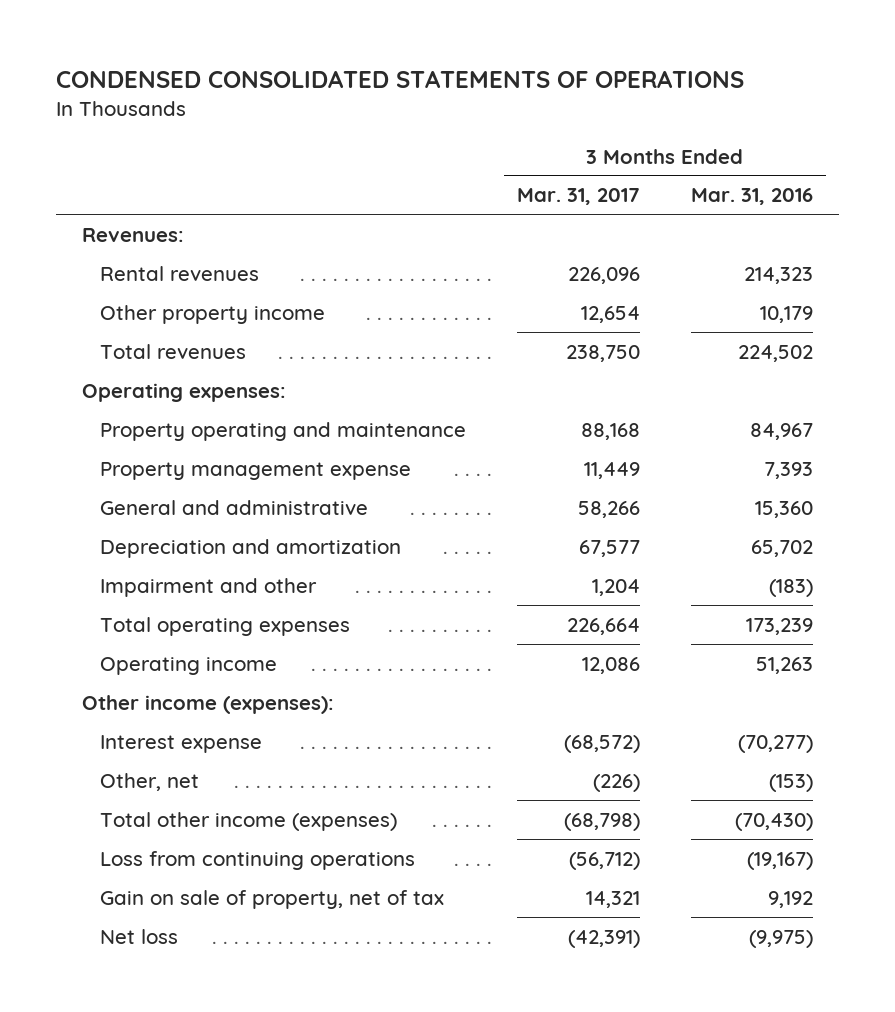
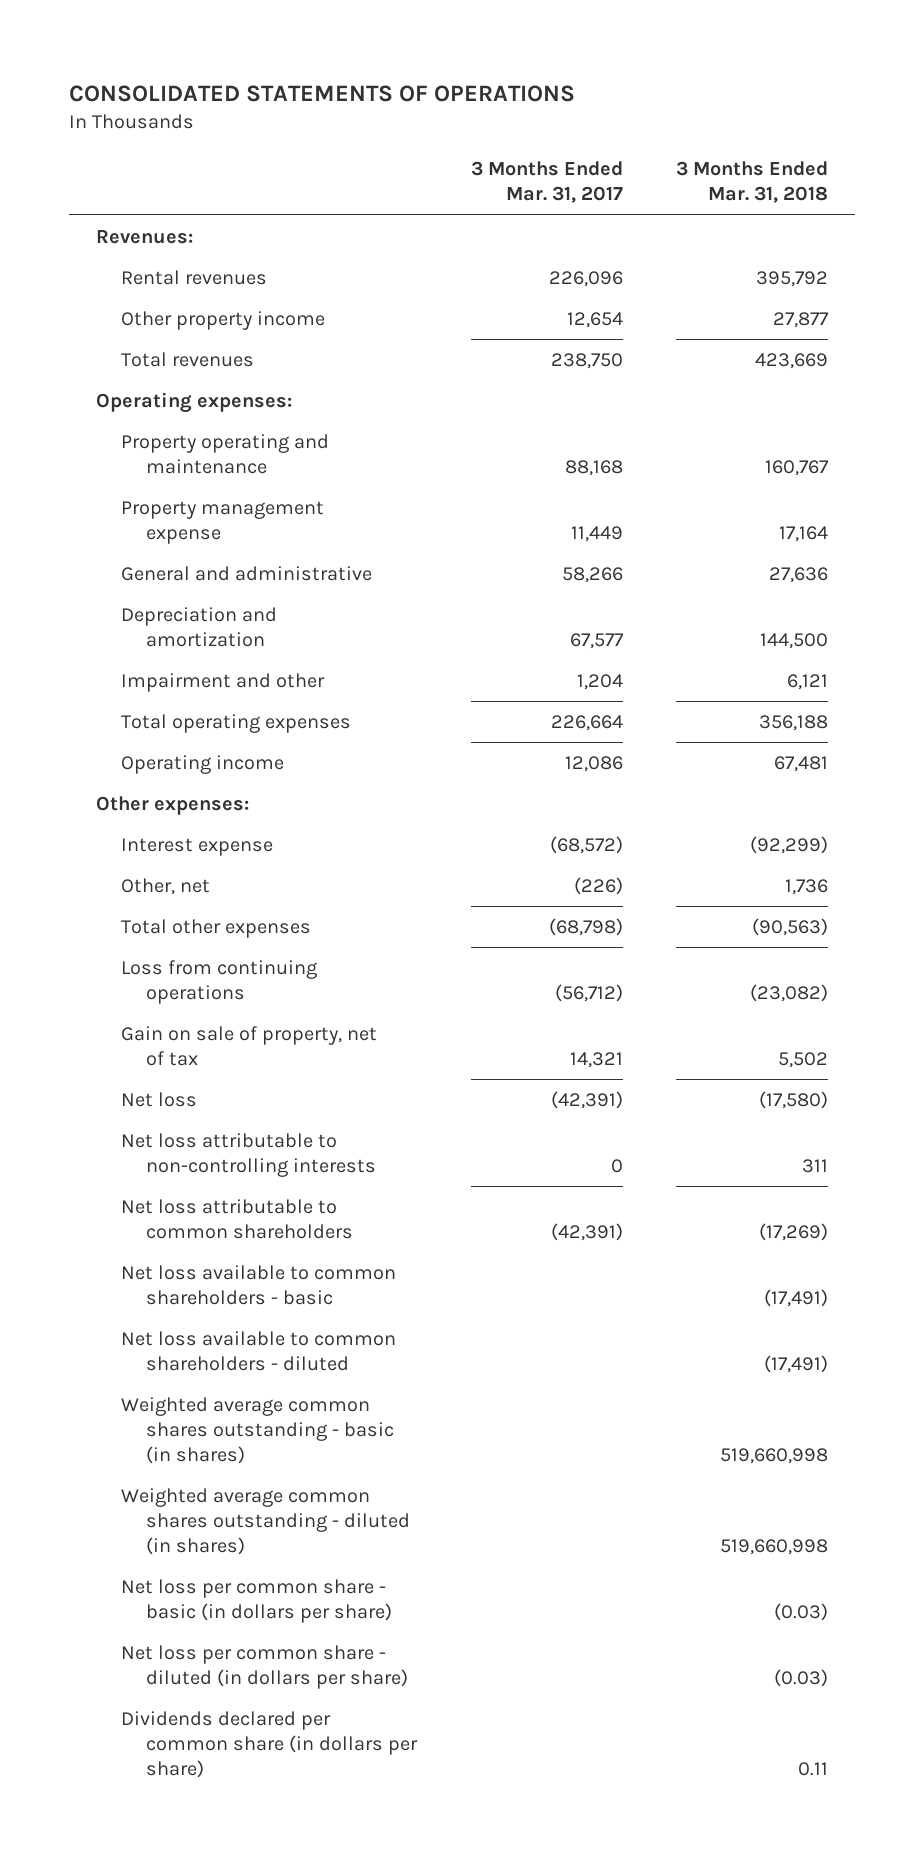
[56,70,745,89] CONDENSED CONSOLIDATED STATEMENTS OF OPERATIONS -> [69,84,576,102] CONSOLIDATED STATEMENTS OF OPERATIONS
[691,188,814,206] Mar. 31, 2016 -> none
none -> [675,161,828,204] 3 Months Ended Mar. 31, 2018
[81,694,334,714] Other income (expenses): -> [96,795,250,815] Other expenses:
[100,811,398,831] Total other income (expenses) -> [121,918,312,938] Total other expenses
none -> [121,1132,377,1178] Net loss attributable to non-controlling interests
none -> [121,1198,354,1240] Net loss attributable to common shareholders
none -> [121,1264,397,1306] Net loss available to common shareholders - basic
none -> [121,1330,397,1372] Net loss available to common shareholders - diluted
none -> [121,1396,395,1465] Weighted average common shares outstanding - basic (in shares)
none -> [121,1487,411,1556] Weighted average common shares outstanding - diluted (in shares)
none -> [121,1578,393,1624] Net loss per common share - basic (in dollars per share)
none -> [121,1644,409,1690] Net loss per common share - diluted (in dollars per share)
none -> [121,1710,419,1779] Dividends declared per common share (in dollars per share)

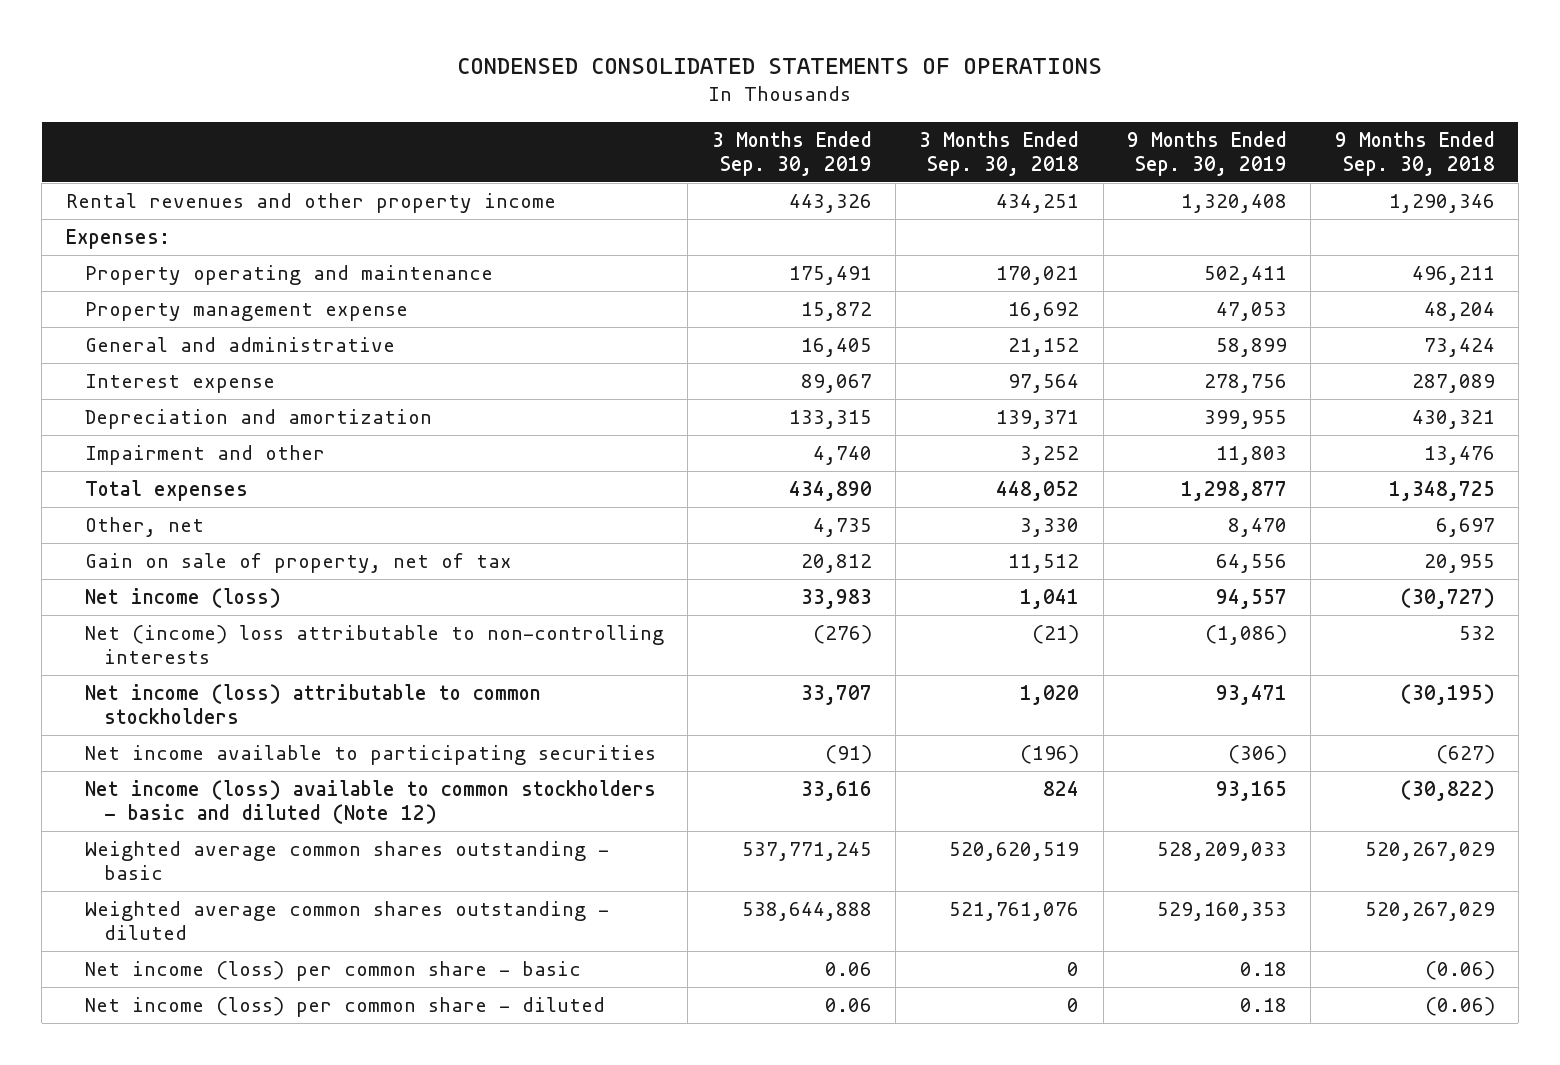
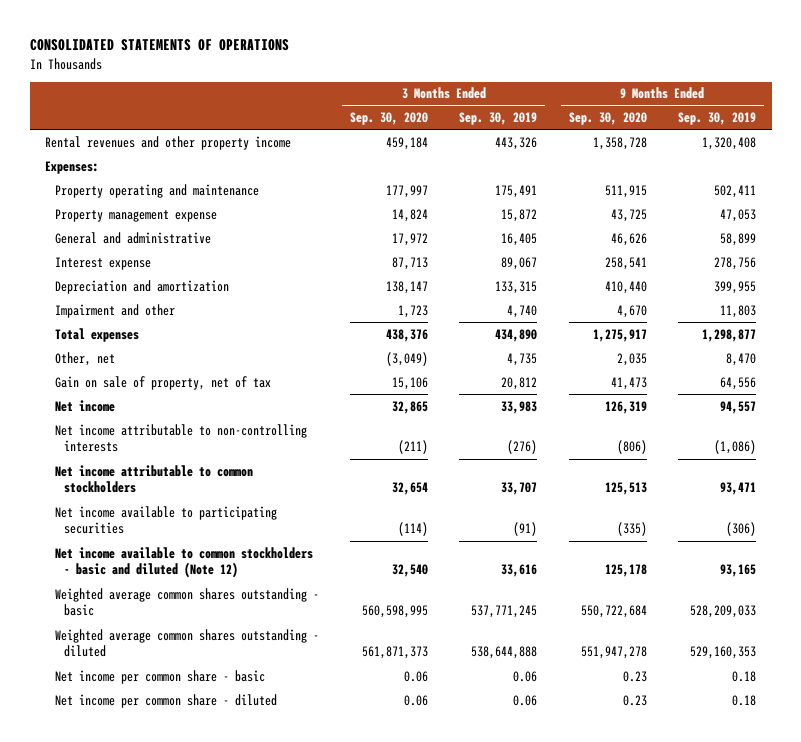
[457,57,1103,74] CONDENSED CONSOLIDATED STATEMENTS OF OPERATIONS -> [29,39,289,52] CONSOLIDATED STATEMENTS OF OPERATIONS
[919,130,1080,177] 3 Months Ended Sep. 30, 2018 -> none
[1334,130,1495,177] 9 Months Ended Sep. 30, 2018 -> none
none -> [350,112,429,126] Sep. 30, 2020
none -> [568,112,647,126] Sep. 30, 2020
[84,587,281,608] Net income (loss) -> [54,399,115,412] Net income
[84,624,664,665] Net (income) loss attributable to non-controlling interests -> [54,423,307,453] Net income attributable to non-controlling interests
[84,683,541,725] Net income (loss) attributable to common stockholders -> [54,464,253,494] Net income attributable to common stockholders
[84,779,656,825] Net income (loss) available to common stockholders - basic and diluted (Note 12) -> [54,546,313,579] Net income available to common stockholders - basic and diluted (Note 12)
[84,960,581,981] Net income (loss) per common share - basic -> [54,669,265,684] Net income per common share - basic
[84,996,605,1017] Net income (loss) per common share - diluted -> [54,693,277,708] Net income per common share - diluted

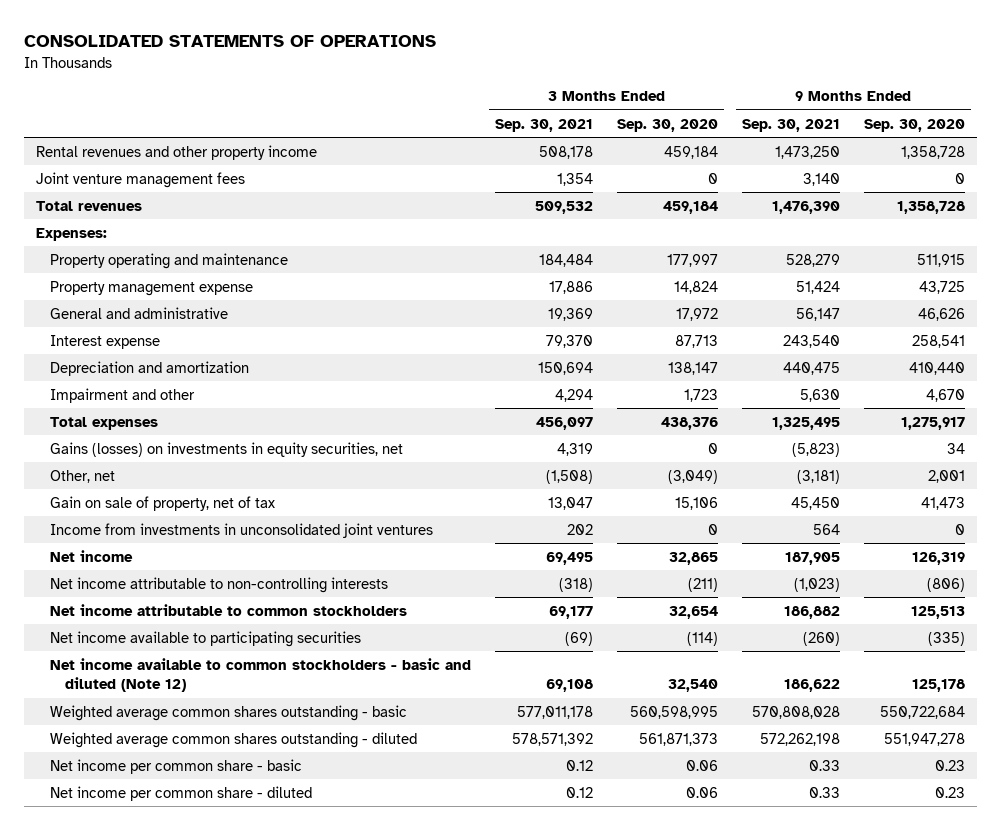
[459,112,538,126] Sep. 30, 2019 -> none
[677,112,756,126] Sep. 30, 2019 -> none
none -> [495,118,594,132] Sep. 30, 2021
none -> [741,118,840,132] Sep. 30, 2021
none -> [35,171,245,188] Joint venture management fees
none -> [35,200,142,211] Total revenues
none -> [50,441,404,457] Gains (losses) on investments in equity securities, net
[616,352,647,366] 2,035 -> [927,469,965,483] 2,001
none -> [50,522,434,538] Income from investments in unconsolidated joint ventures

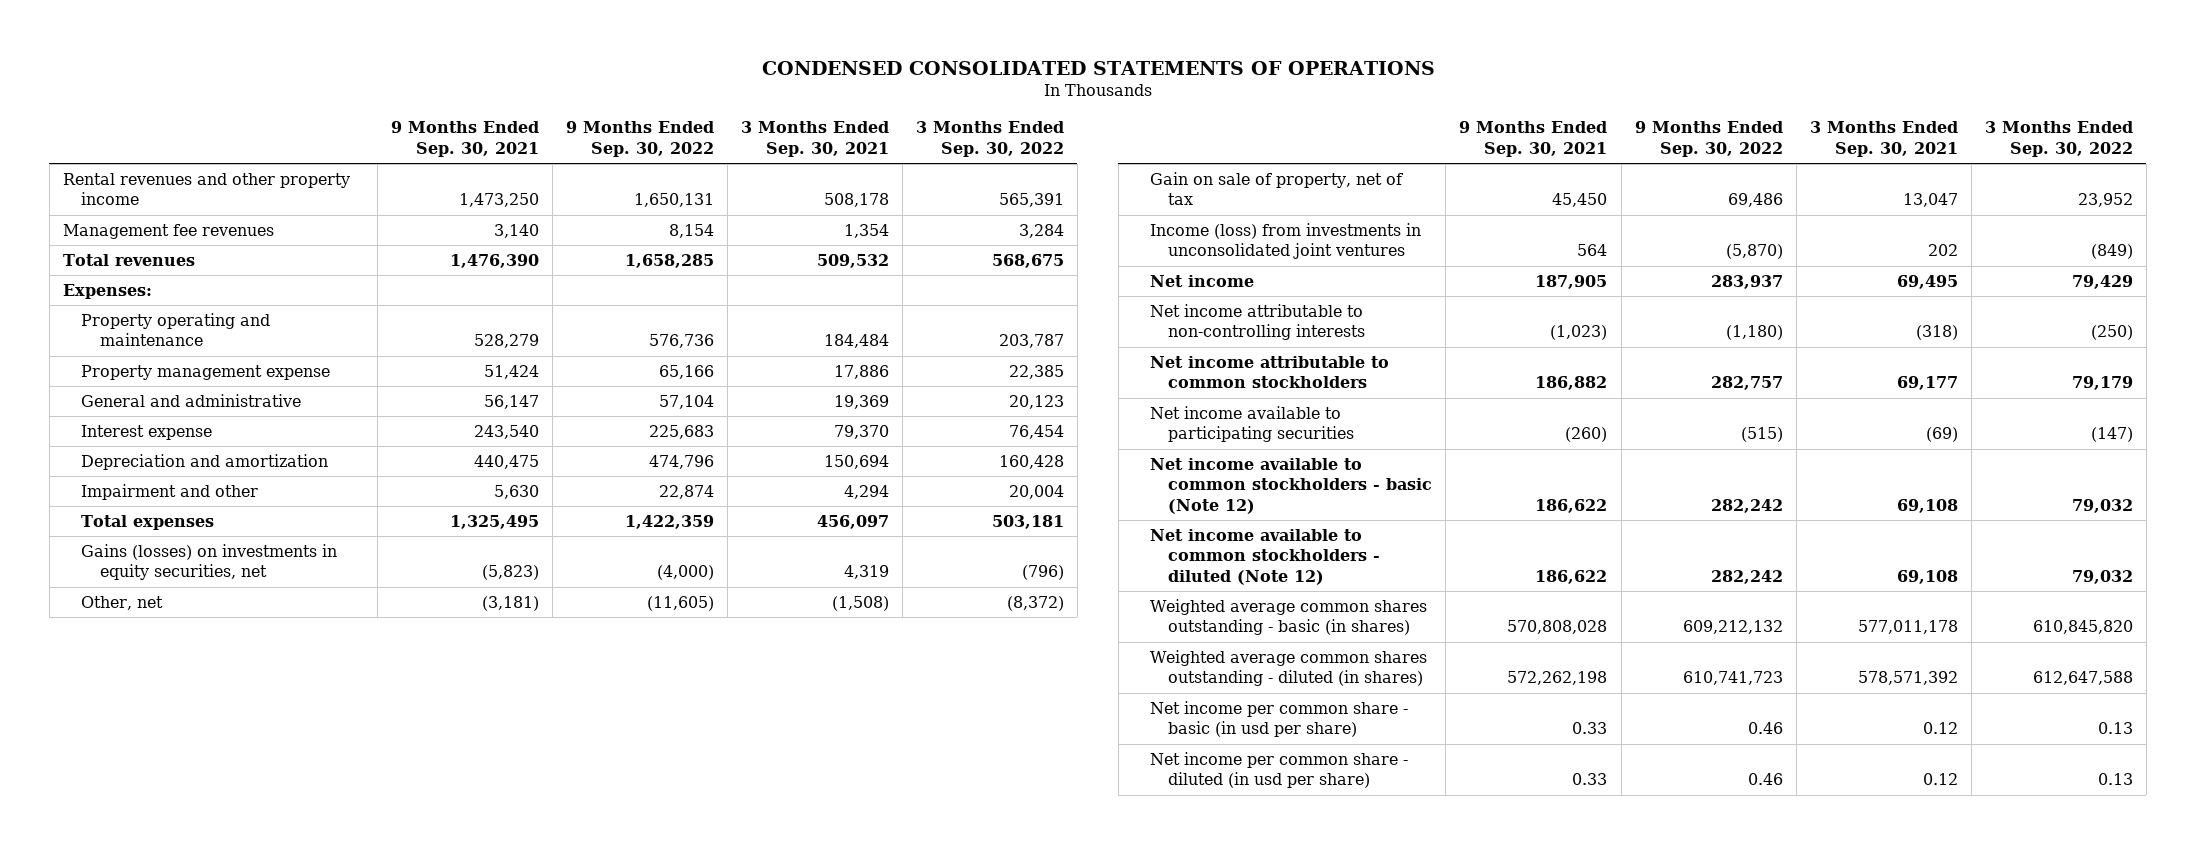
[23,35,436,48] CONSOLIDATED STATEMENTS OF OPERATIONS -> [761,60,1435,75] CONDENSED CONSOLIDATED STATEMENTS OF OPERATIONS
[617,118,719,132] Sep. 30, 2020 -> none
[863,118,965,132] Sep. 30, 2020 -> none
none -> [565,121,714,158] 9 Months Ended Sep. 30, 2022
none -> [915,121,1064,158] 3 Months Ended Sep. 30, 2022
[35,171,245,188] Joint venture management fees -> [62,223,274,239] Management fee revenues
[50,522,434,538] Income from investments in unconsolidated joint ventures -> [1149,222,1421,260] Income (loss) from investments in unconsolidated joint ventures
[50,657,472,693] Net income available to common stockholders - basic and diluted (Note 12) -> [1149,457,1433,515] Net income available to common stockholders - basic (Note 12)
none -> [1149,528,1381,586] Net income available to common stockholders - diluted (Note 12)
[50,704,408,721] Weighted average common shares outstanding - basic -> [1149,598,1427,636] Weighted average common shares outstanding - basic (in shares)
[50,731,418,748] Weighted average common shares outstanding - diluted -> [1149,649,1427,687] Weighted average common shares outstanding - diluted (in shares)
[50,758,303,774] Net income per common share - basic -> [1149,700,1408,738] Net income per common share - basic (in usd per share)
[50,785,313,801] Net income per common share - diluted -> [1149,751,1408,789] Net income per common share - diluted (in usd per share)

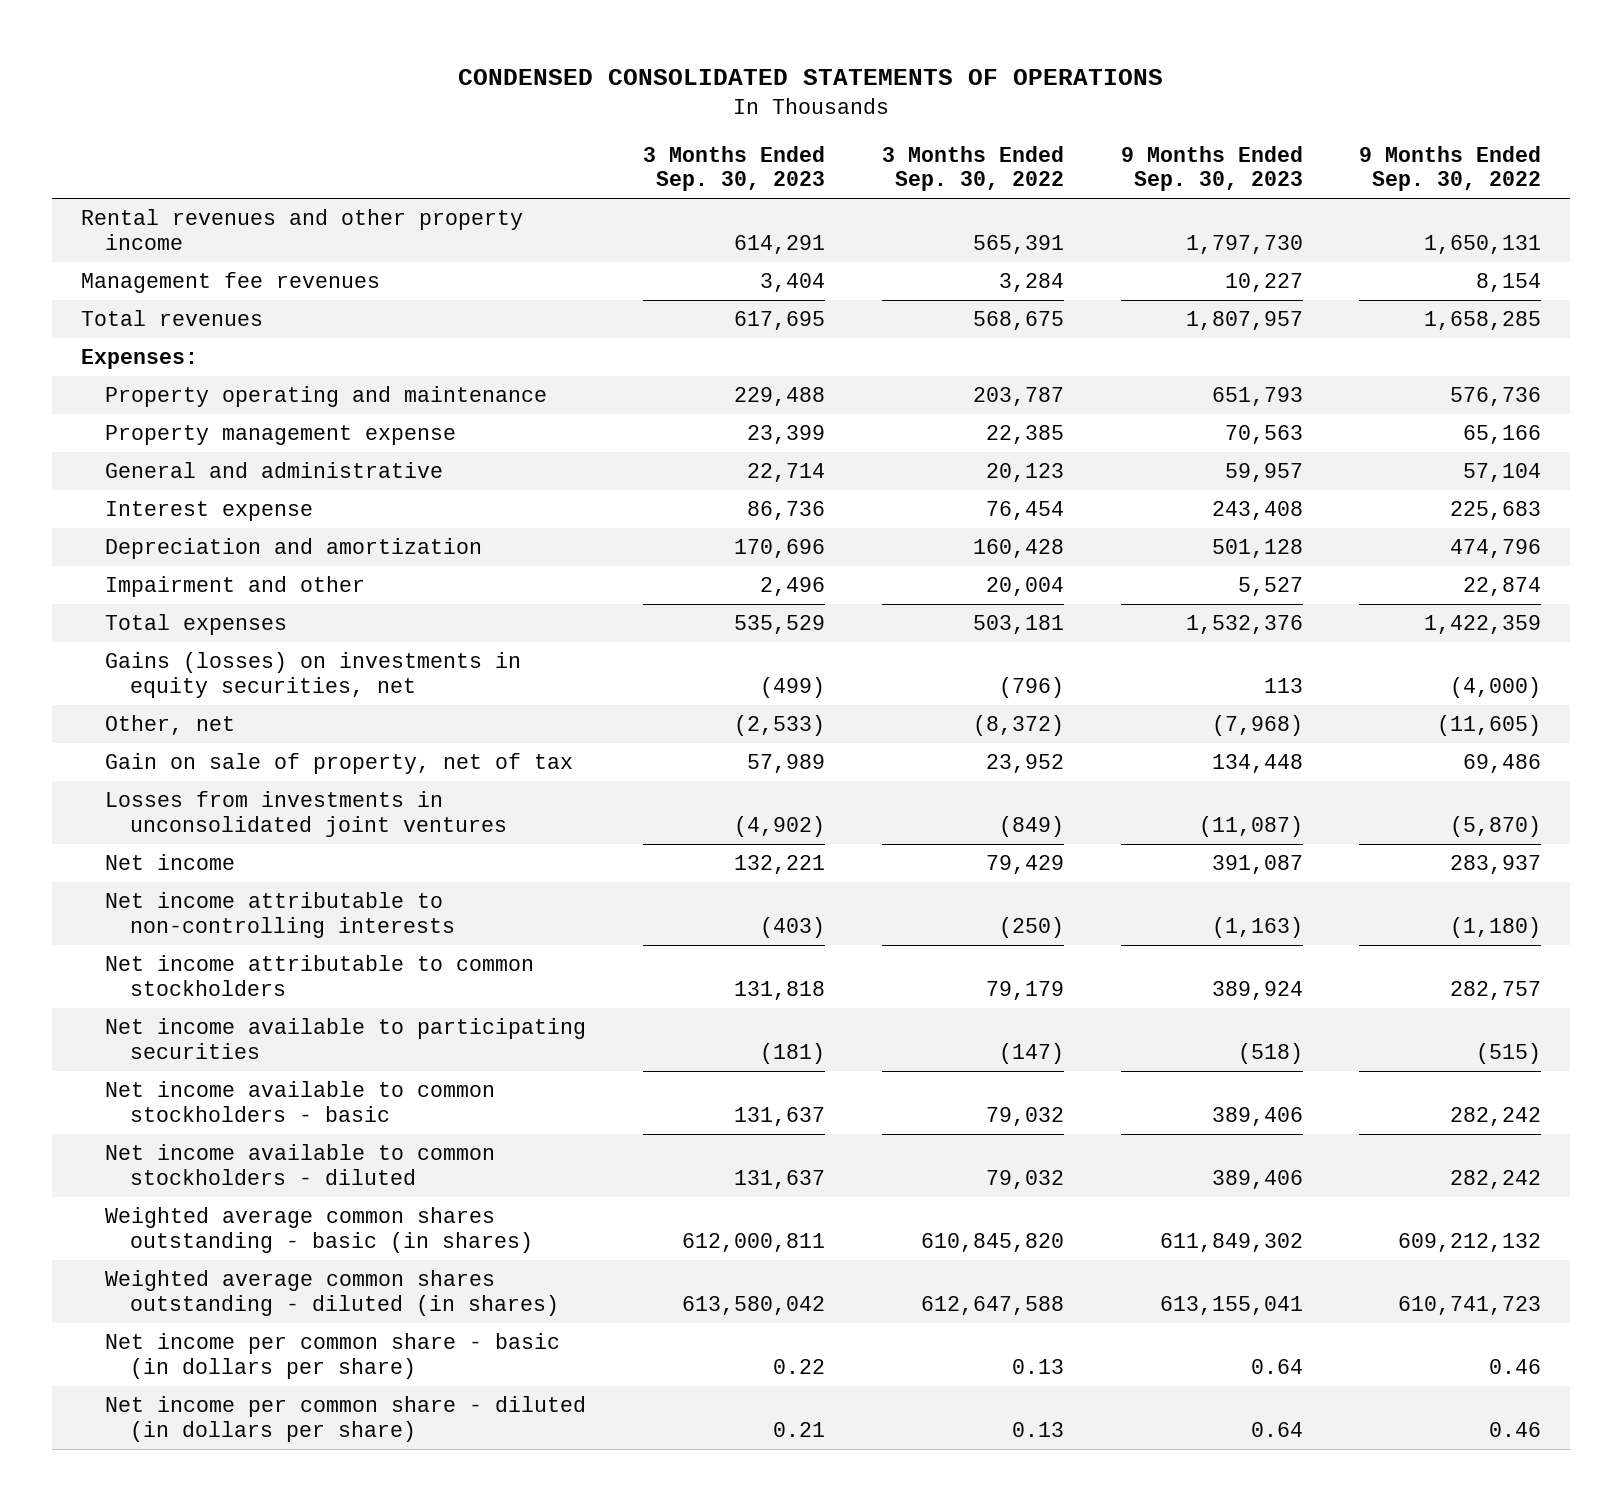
[390,121,539,158] 9 Months Ended Sep. 30, 2021 -> none
[740,121,889,158] 3 Months Ended Sep. 30, 2021 -> none
none -> [643,145,826,192] 3 Months Ended Sep. 30, 2023
none -> [1120,145,1303,192] 9 Months Ended Sep. 30, 2023
[1149,222,1421,260] Income (loss) from investments in unconsolidated joint ventures -> [105,791,508,837] Losses from investments in unconsolidated joint ventures
[1149,457,1433,515] Net income available to common stockholders - basic (Note 12) -> [105,1081,496,1122] Net income available to common stockholders - basic
[1149,528,1381,586] Net income available to common stockholders - diluted (Note 12) -> [105,1144,496,1185] Net income available to common stockholders - diluted
[1149,700,1408,738] Net income per common share - basic (in usd per share) -> [105,1333,561,1379] Net income per common share - basic (in dollars per share)
[1149,751,1408,789] Net income per common share - diluted (in usd per share) -> [105,1396,587,1442] Net income per common share - diluted (in dollars per share)

